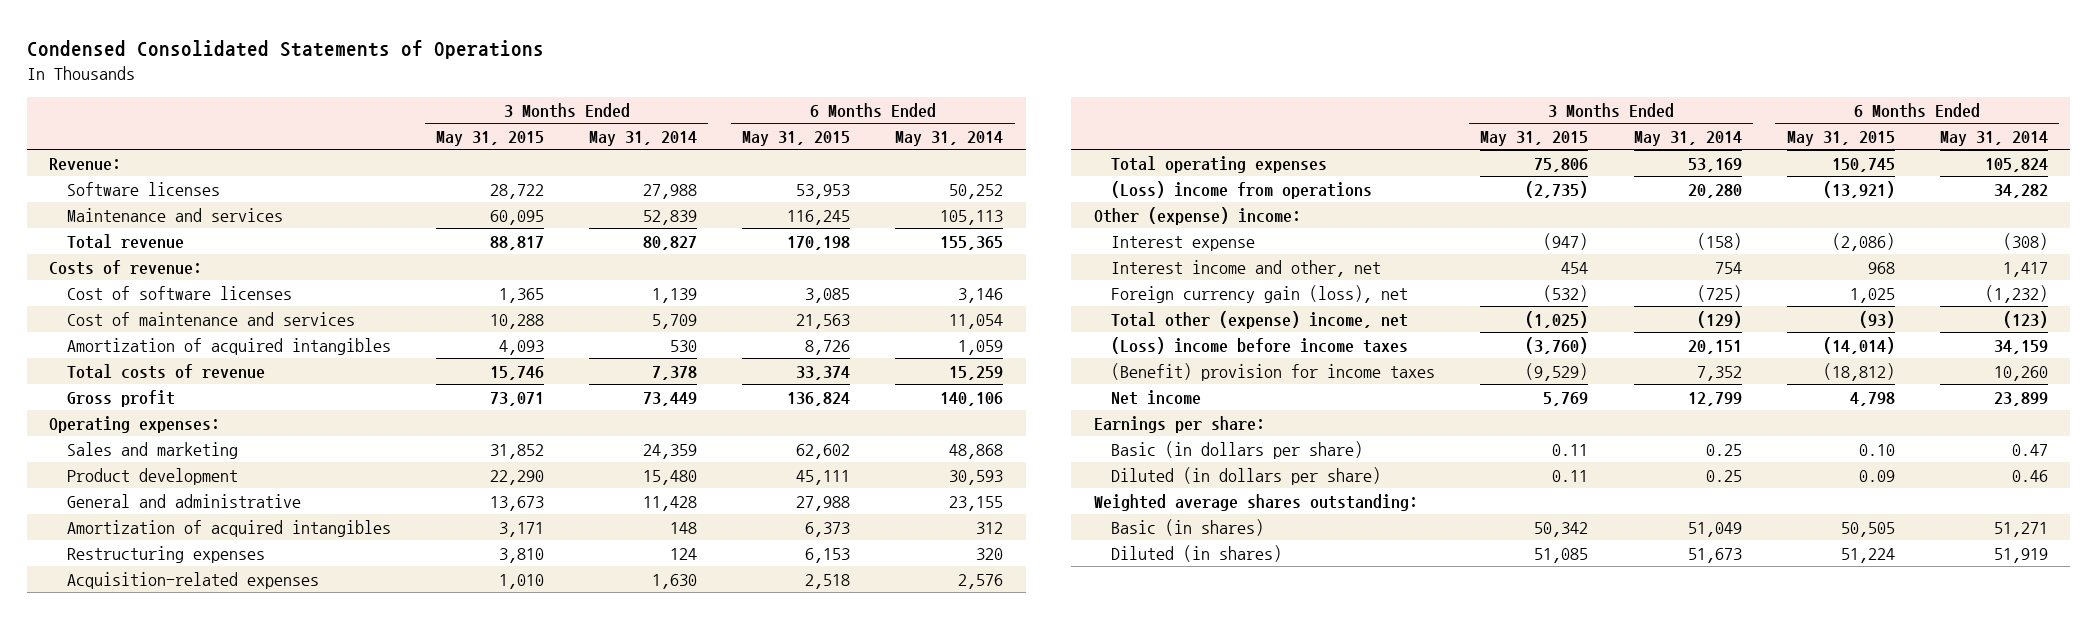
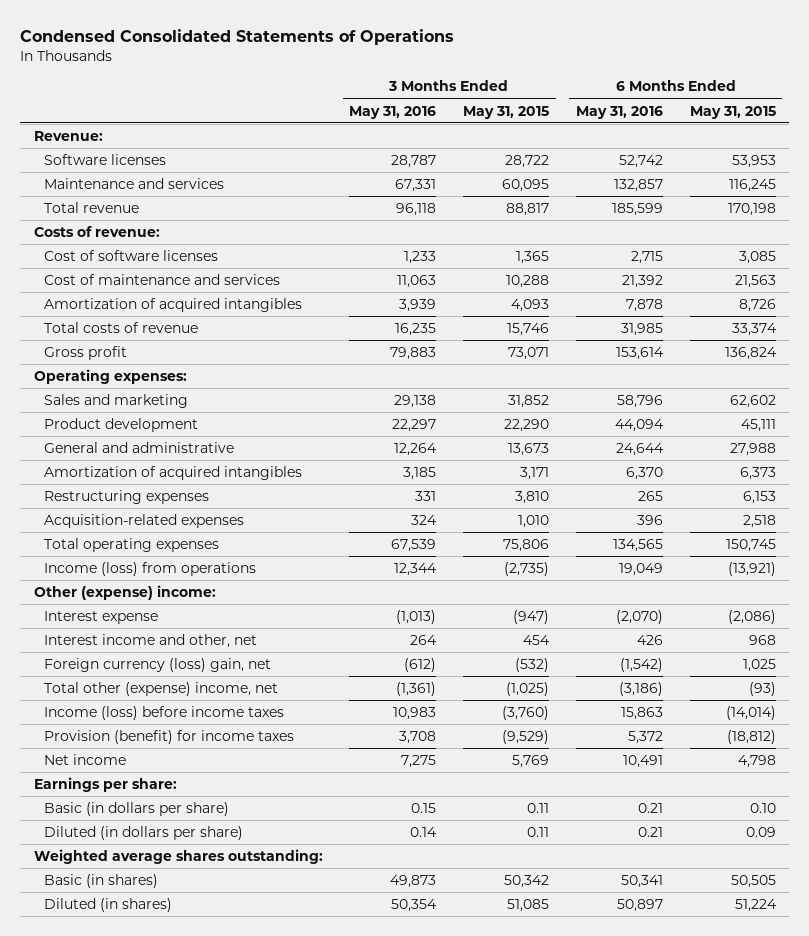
[589,130,698,146] May 31, 2014 -> none
[895,130,1004,146] May 31, 2014 -> none
none -> [349,105,437,119] May 31, 2016
none -> [575,105,663,119] May 31, 2016
[1111,180,1373,199] (Loss) income from operations -> [43,561,256,576] Income (loss) from operations
[1111,284,1409,303] Foreign currency gain (loss), net -> [43,657,271,672] Foreign currency (loss) gain, net
[1111,336,1409,354] (Loss) income before income taxes -> [43,705,284,720] Income (loss) before income taxes
[1111,362,1436,381] (Benefit) provision for income taxes -> [43,729,294,744] Provision (benefit) for income taxes

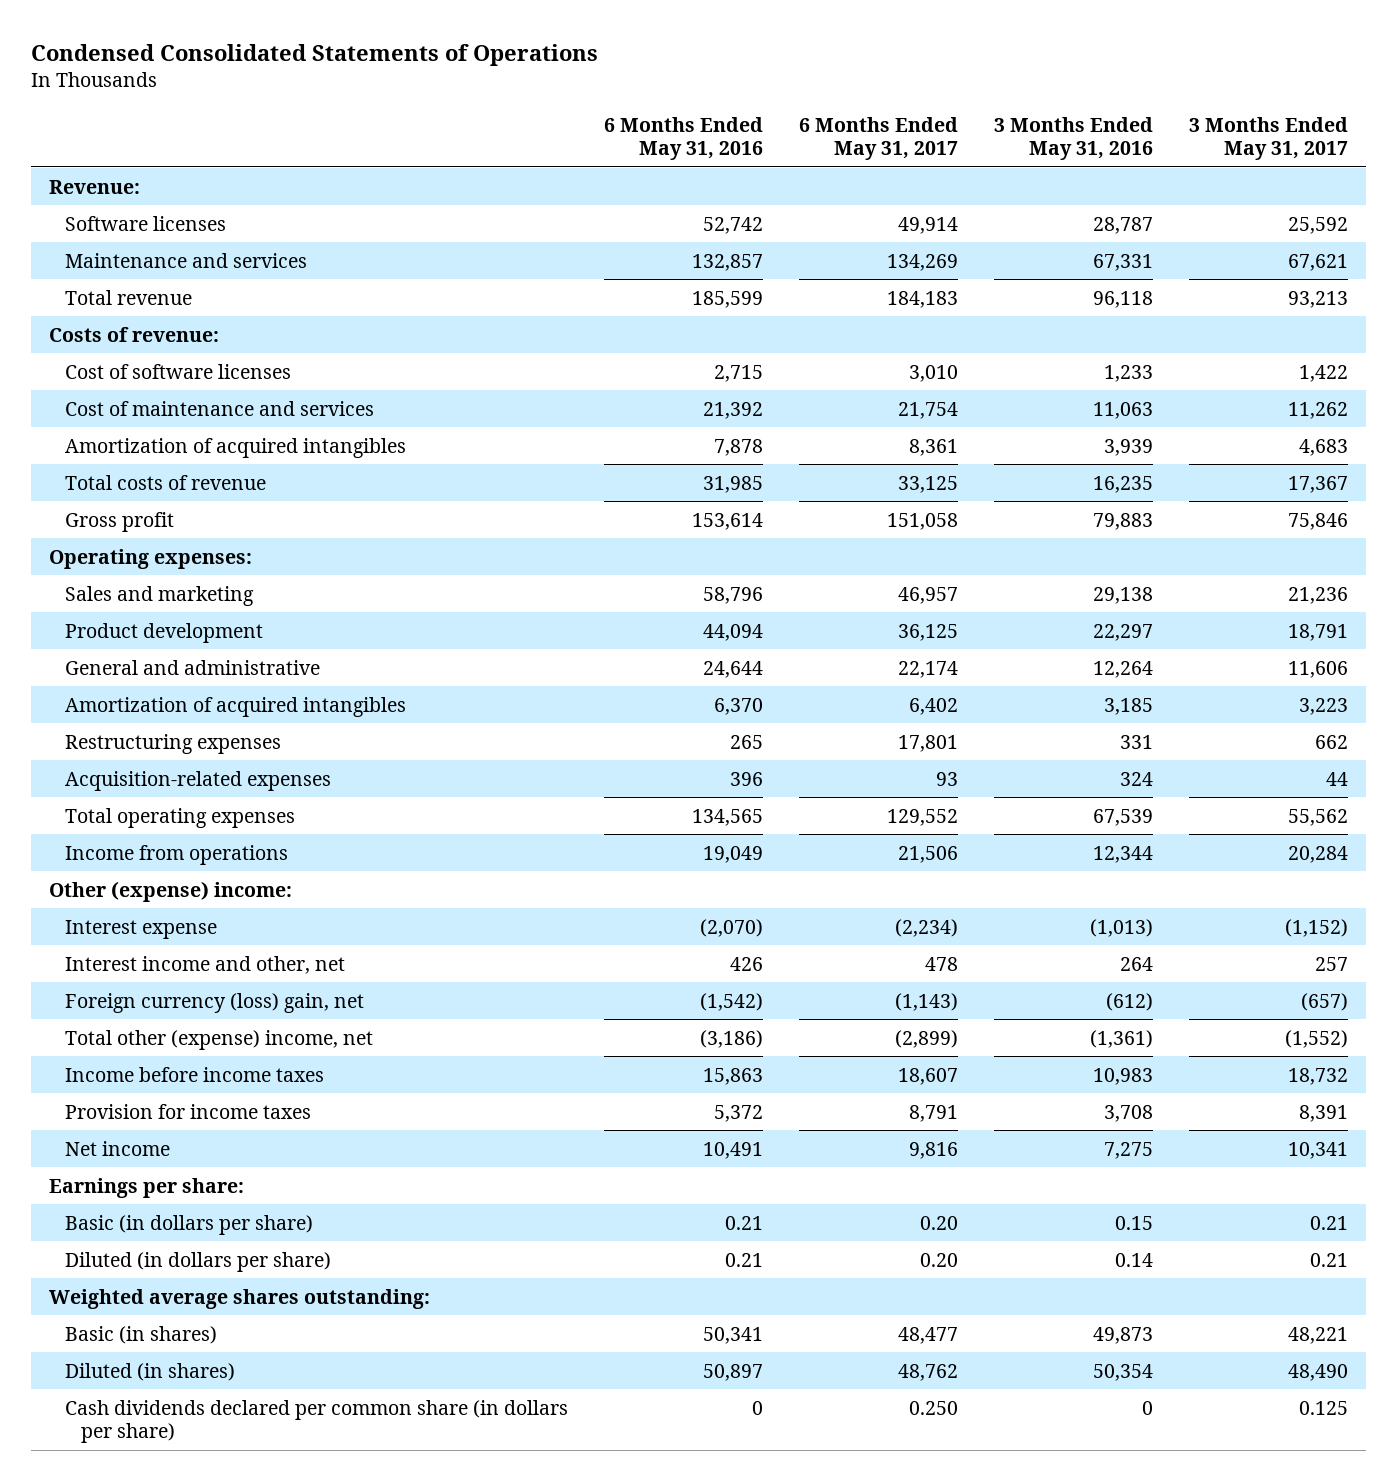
[463,105,550,119] May 31, 2015 -> none
[689,105,776,119] May 31, 2015 -> none
none -> [798,116,958,161] 6 Months Ended May 31, 2017
none -> [1188,116,1348,161] 3 Months Ended May 31, 2017
[43,561,256,576] Income (loss) from operations -> [64,844,288,865] Income from operations
[43,705,284,720] Income (loss) before income taxes -> [64,1066,324,1082] Income before income taxes
[43,729,294,744] Provision (benefit) for income taxes -> [64,1103,311,1119] Provision for income taxes
none -> [64,1399,568,1443] Cash dividends declared per common share (in dollars per share)

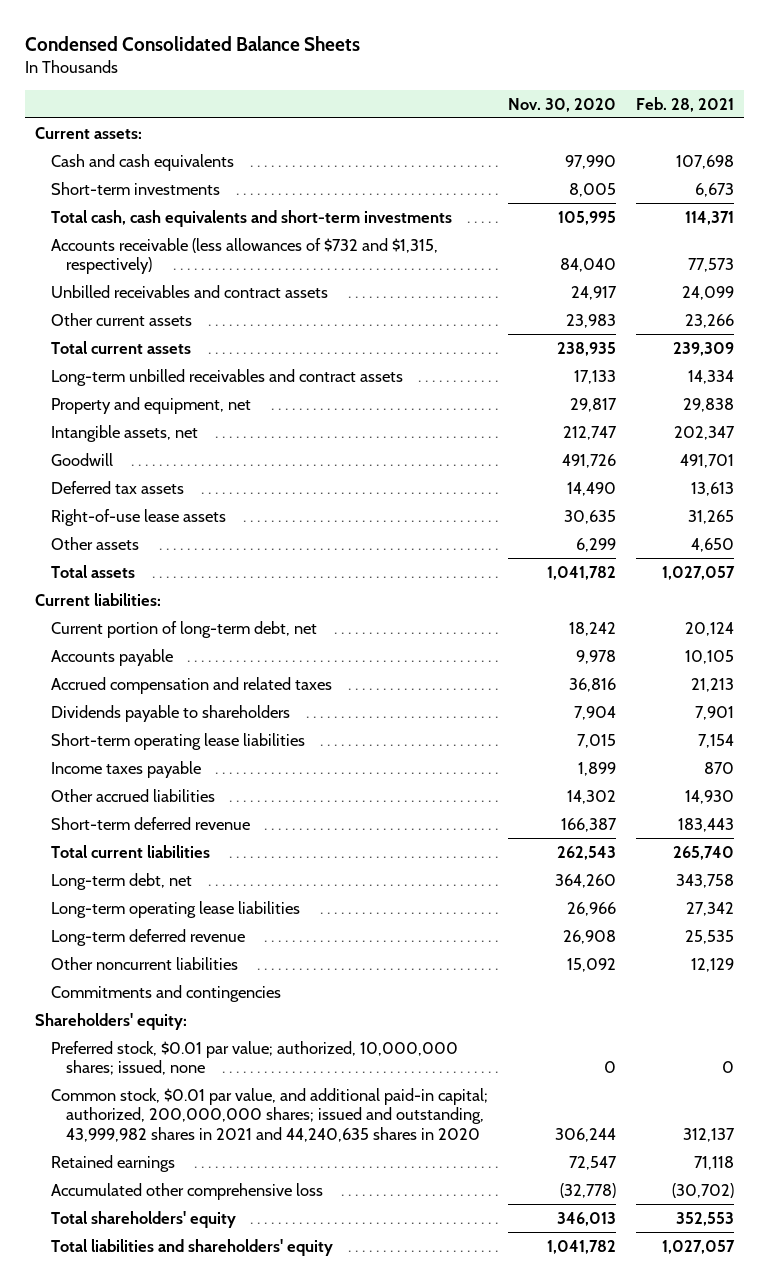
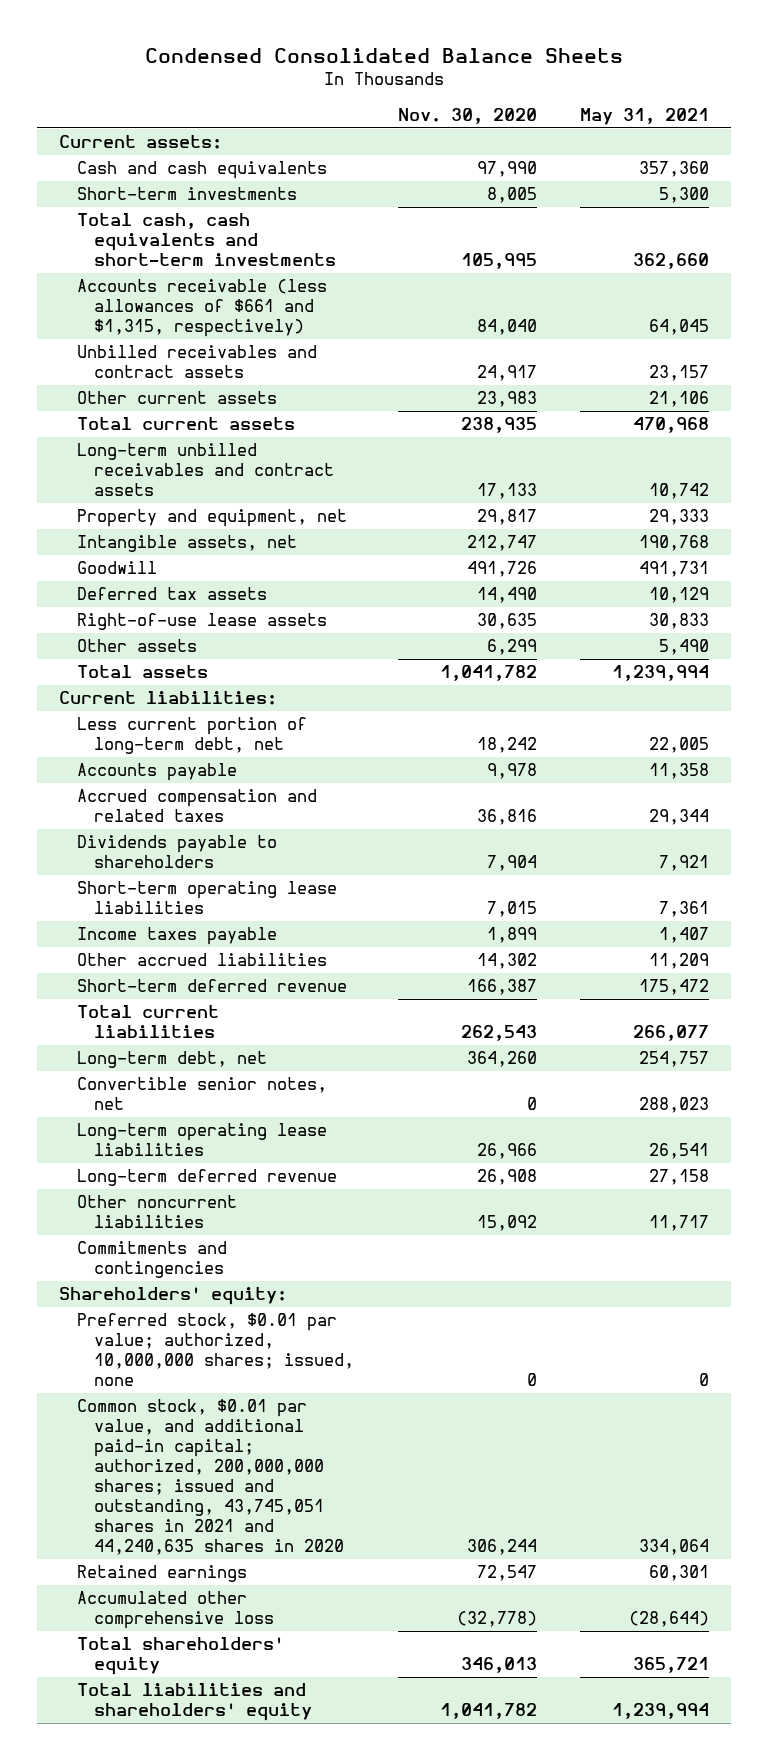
[635,96,734,112] Feb. 28, 2021 -> none
none -> [580,107,710,125] May 31, 2021
[50,237,438,275] Accounts receivable (less allowances of $732 and $1,315, respectively) -> [76,279,327,338] Accounts receivable (less allowances of $661 and $1,315, respectively)
[50,620,317,638] Current portion of long-term debt, net -> [76,717,307,755] Less current portion of long-term debt, net
none -> [76,1077,327,1111] Convertible senior notes, net
[50,1087,488,1142] Common stock, $0.01 par value, and additional paid-in capital; authorized, 200,000,000 shares; issued and outstanding, 43,999,982 shares in 2021 and 44,240,635 shares in 2020 -> [76,1399,345,1556] Common stock, $0.01 par value, and additional paid-in capital; authorized, 200,000,000 shares; issued and outstanding, 43,745,051 shares in 2021 and 44,240,635 shares in 2020

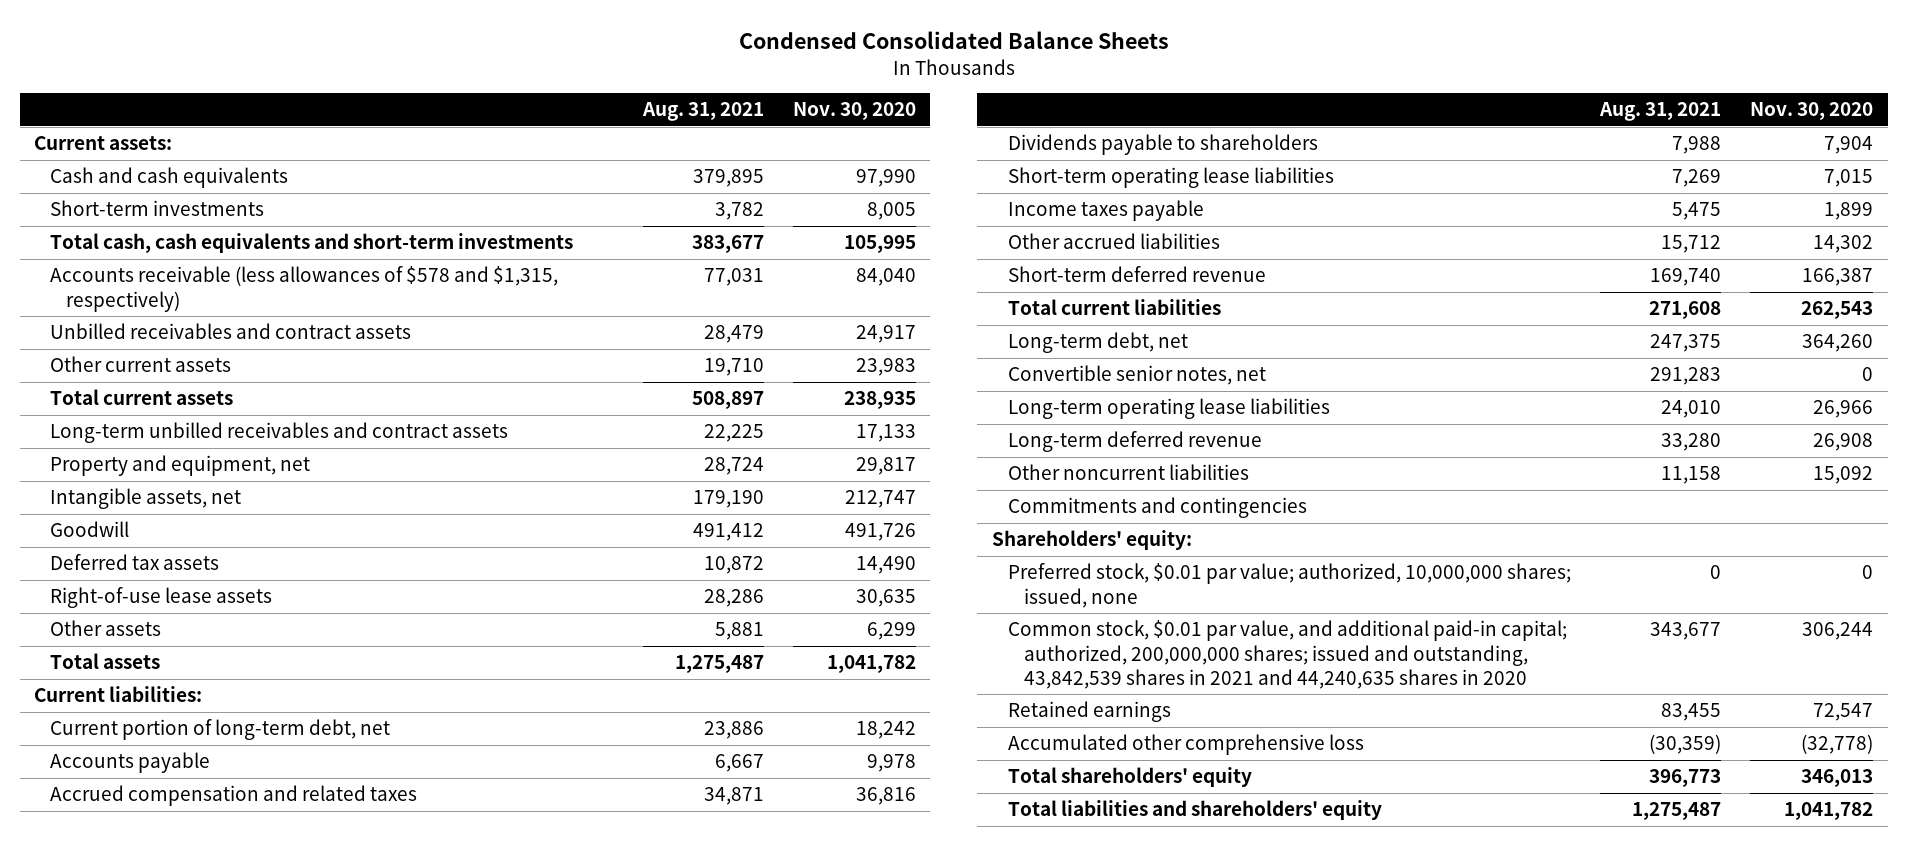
[580,107,710,125] May 31, 2021 -> none
none -> [641,102,764,122] Aug. 31, 2021
[76,279,327,338] Accounts receivable (less allowances of $661 and $1,315, respectively) -> [50,266,559,312] Accounts receivable (less allowances of $578 and $1,315, respectively)
[76,717,307,755] Less current portion of long-term debt, net -> [50,719,391,741] Current portion of long-term debt, net
[76,1399,345,1556] Common stock, $0.01 par value, and additional paid-in capital; authorized, 200,000,000 shares; issued and outstanding, 43,745,051 shares in 2021 and 44,240,635 shares in 2020 -> [1007,620,1567,689] Common stock, $0.01 par value, and additional paid-in capital; authorized, 200,000,000 shares; issued and outstanding, 43,842,539 shares in 2021 and 44,240,635 shares in 2020

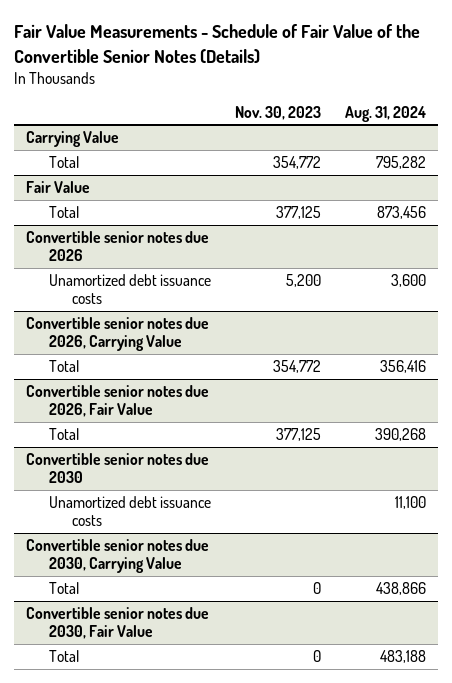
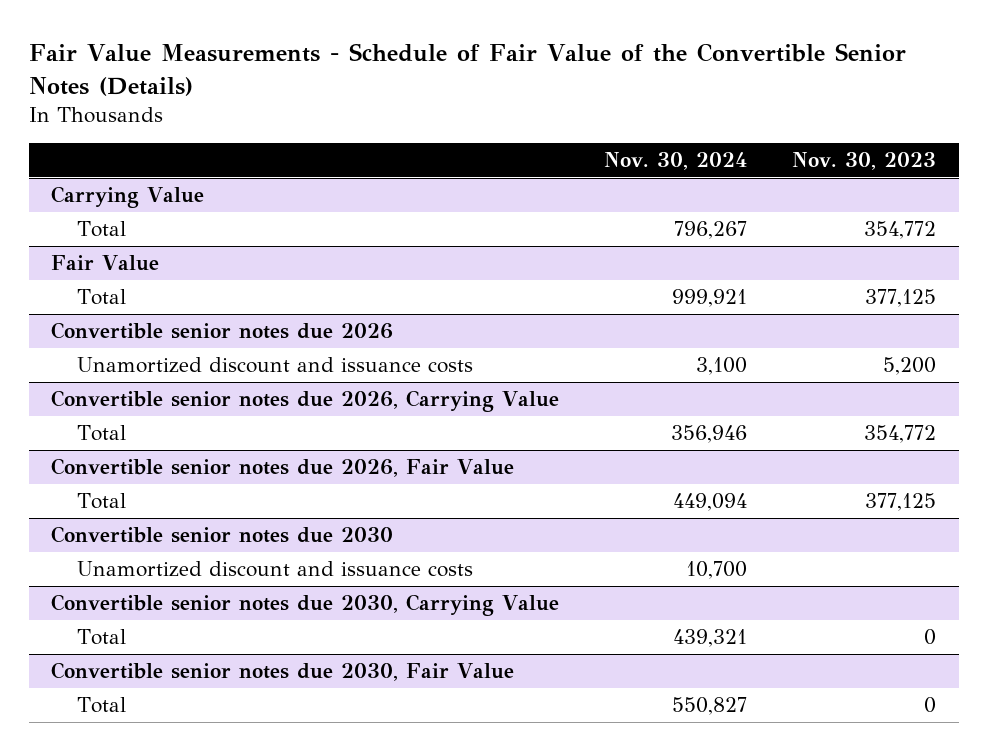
[344,105,426,122] Aug. 31, 2024 -> none
none -> [604,152,748,171] Nov. 30, 2024
[48,274,211,305] Unamortized debt issuance costs -> [77,357,474,374] Unamortized discount and issuance costs
[48,496,211,527] Unamortized debt issuance costs -> [77,561,474,578] Unamortized discount and issuance costs

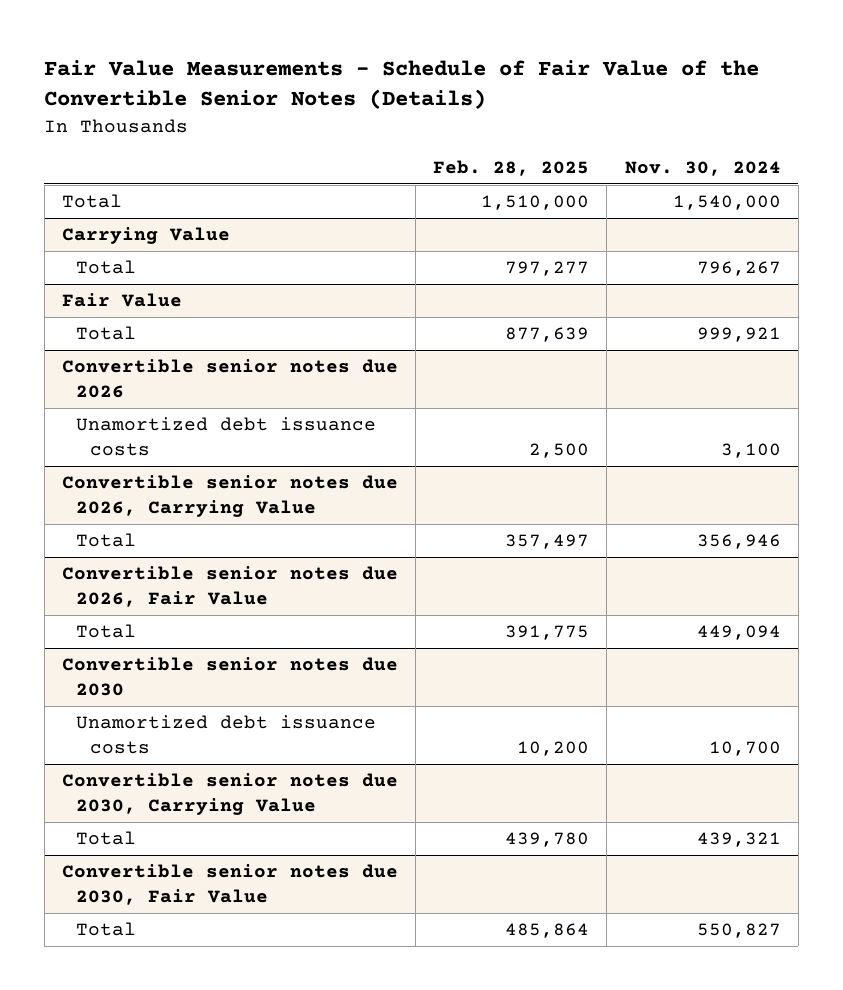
[792,152,937,171] Nov. 30, 2023 -> none
none -> [433,160,590,177] Feb. 28, 2025
none -> [61,193,122,208] Total
[77,357,474,374] Unamortized discount and issuance costs -> [76,416,377,457] Unamortized debt issuance costs
[77,561,474,578] Unamortized discount and issuance costs -> [76,714,377,755] Unamortized debt issuance costs

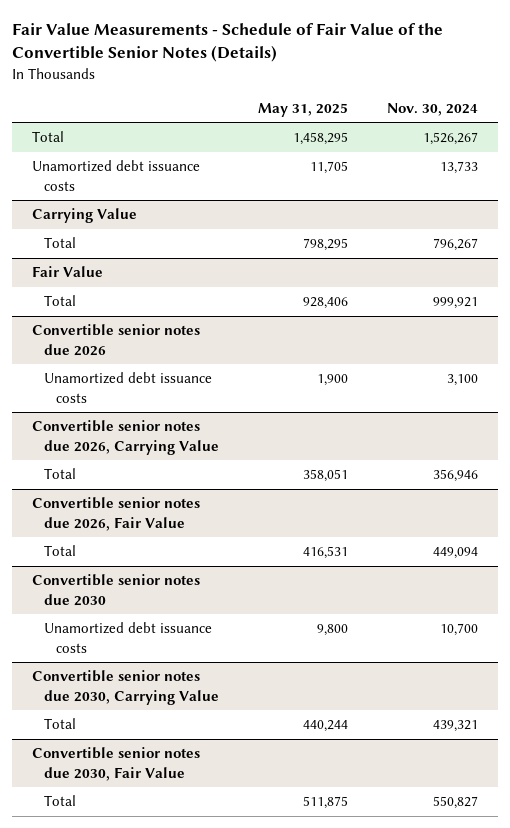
[433,160,590,177] Feb. 28, 2025 -> none
none -> [257,102,348,117] May 31, 2025
[672,194,781,210] 1,540,000 -> [422,132,478,146] 1,526,267
none -> [31,160,200,191] Unamortized debt issuance costs

